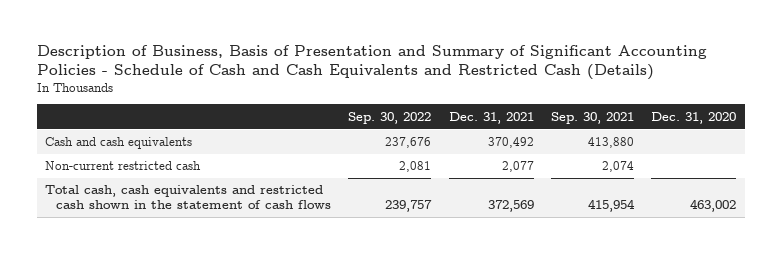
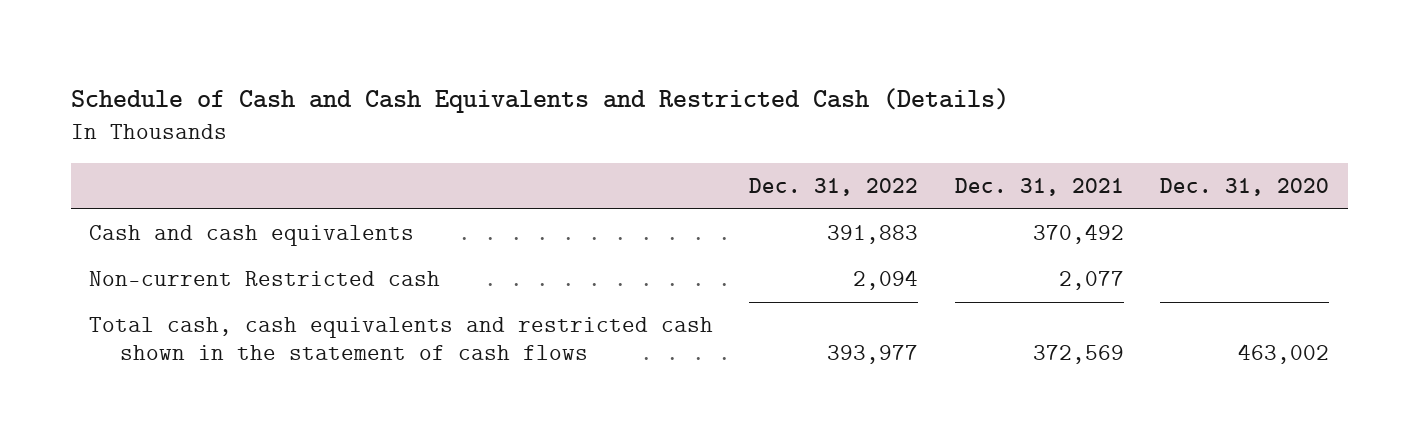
[36,45,707,81] Description of Business, Basis of Presentation and Summary of Significant Accounting Policies - Schedule of Cash and Cash Equivalents and Restricted Cash (Details) -> [70,88,1009,114] Schedule of Cash and Cash Equivalents and Restricted Cash (Details)
[348,111,432,124] Sep. 30, 2022 -> none
[550,111,634,124] Sep. 30, 2021 -> none
none -> [749,178,919,197] Dec. 31, 2022
[45,161,202,171] Non-current restricted cash -> [88,271,440,287] Non-current Restricted cash

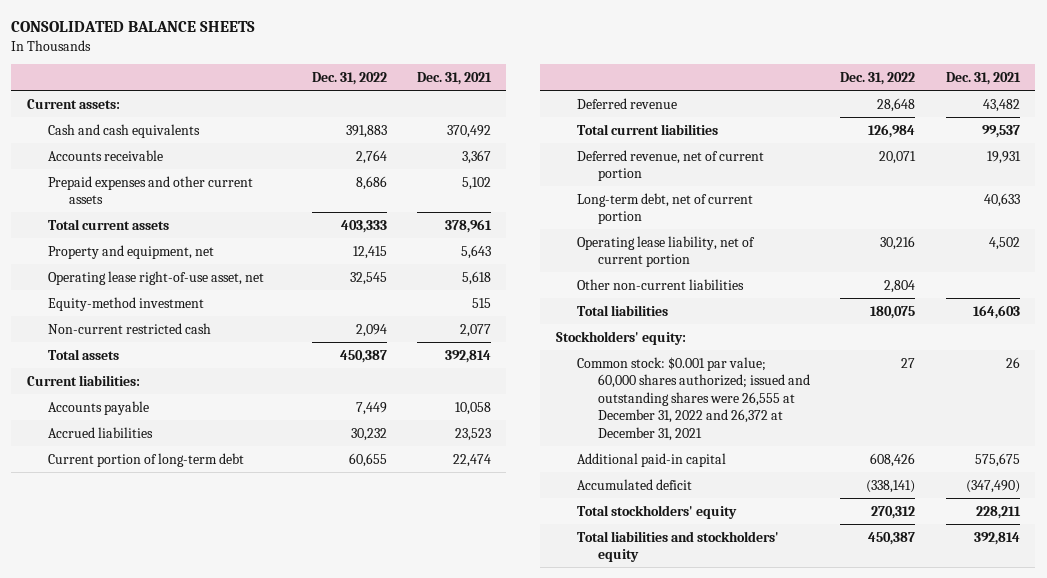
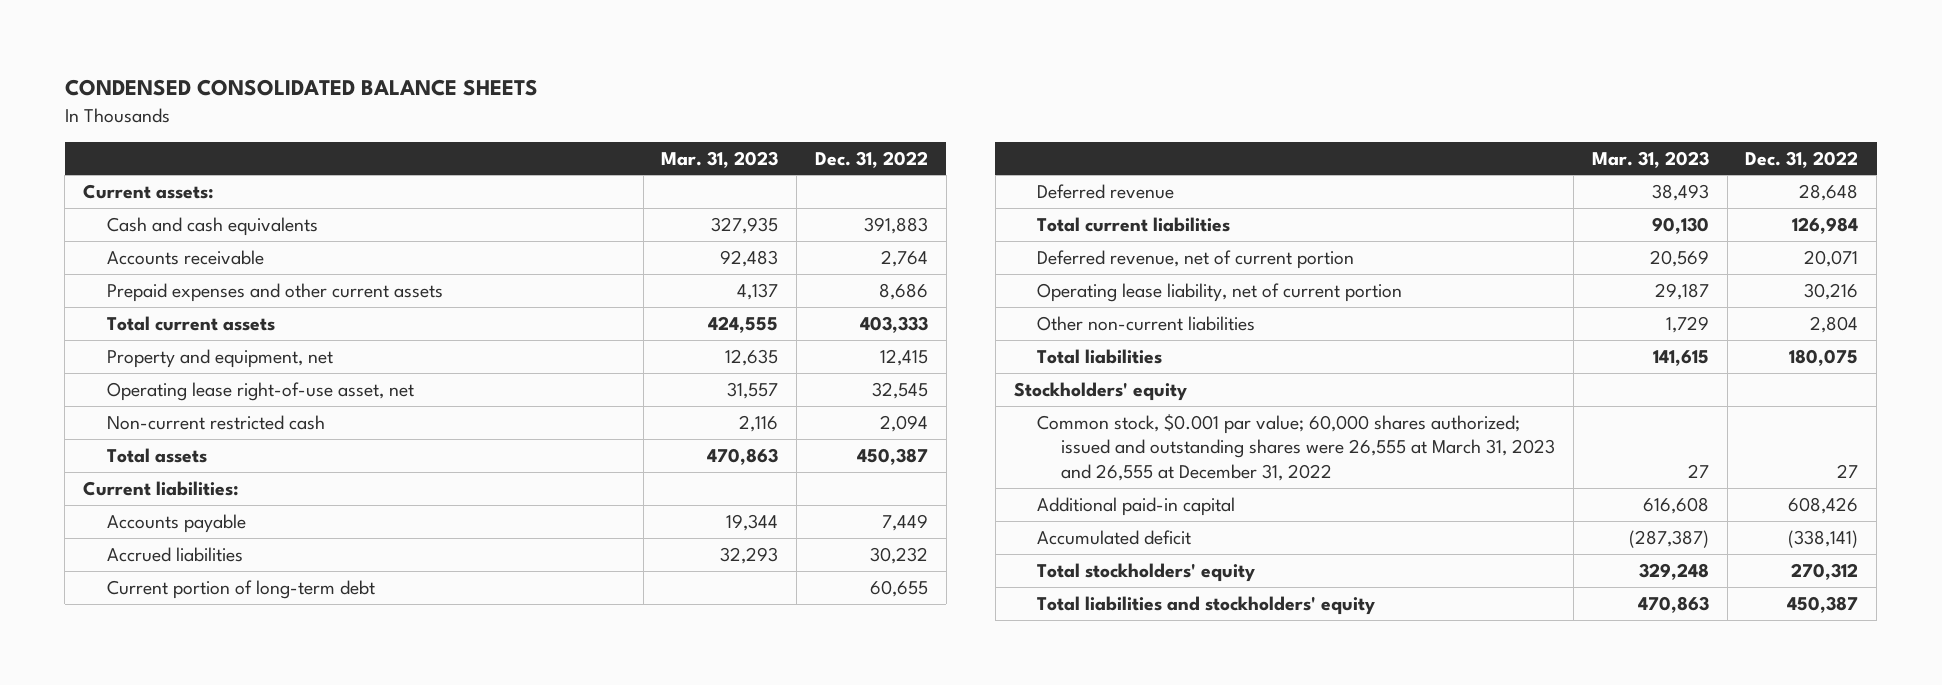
[11,21,256,33] CONSOLIDATED BALANCE SHEETS -> [64,79,538,97] CONDENSED CONSOLIDATED BALANCE SHEETS
[417,71,493,85] Dec. 31, 2021 -> none
none -> [661,150,779,168] Mar. 31, 2023
[47,296,204,311] Equity-method investment -> none
[576,192,753,225] Long-term debt, net of current portion -> none
[555,330,686,345] Stockholders' equity: -> [1013,381,1187,401] Stockholders' equity
[576,356,810,441] Common stock: $0.001 par value; 60,000 shares authorized; issued and outstanding shares were 26,555 at December 31, 2022 and 26,372 at December 31, 2021 -> [1037,413,1556,482] Common stock, $0.001 par value; 60,000 shares authorized; issued and outstanding shares were 26,555 at March 31, 2023 and 26,555 at December 31, 2022

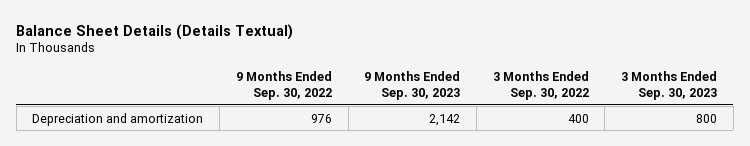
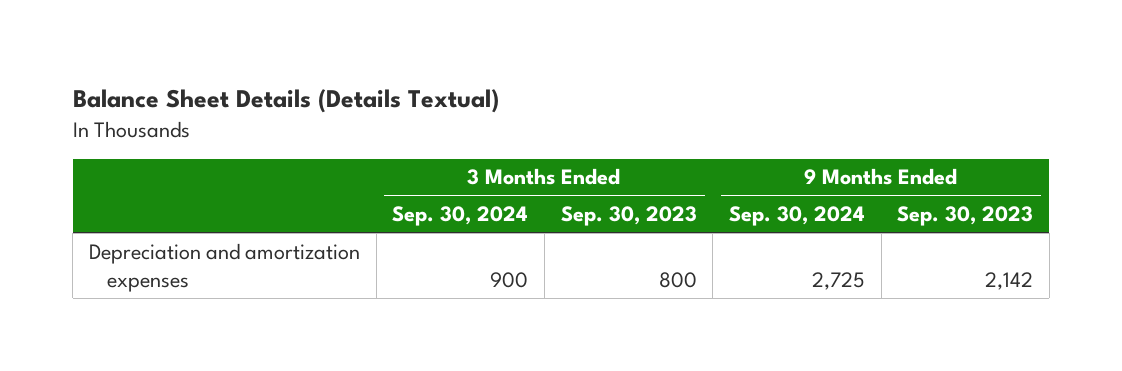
[235,71,332,100] 9 Months Ended Sep. 30, 2022 -> none
[492,71,589,100] 3 Months Ended Sep. 30, 2022 -> none
none -> [392,206,529,227] Sep. 30, 2024
none -> [728,206,865,227] Sep. 30, 2024
[32,112,204,126] Depreciation and amortization -> [88,242,360,293] Depreciation and amortization expenses

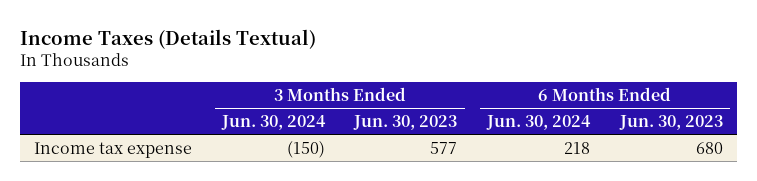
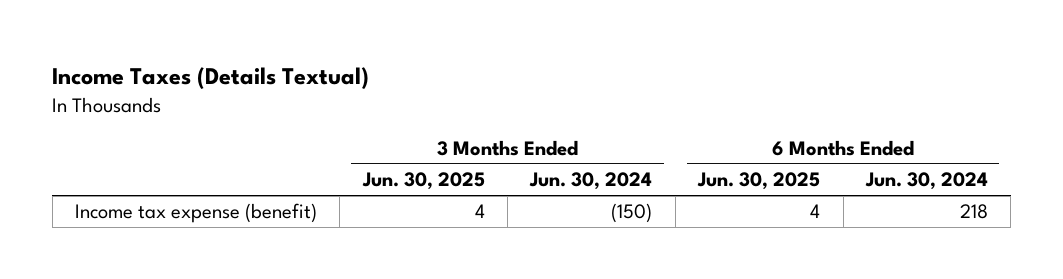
[353,115,458,131] Jun. 30, 2023 -> none
[618,115,723,131] Jun. 30, 2023 -> none
none -> [361,172,485,191] Jun. 30, 2025
none -> [697,172,821,191] Jun. 30, 2025
[34,141,193,158] Income tax expense -> [75,203,318,224] Income tax expense (benefit)

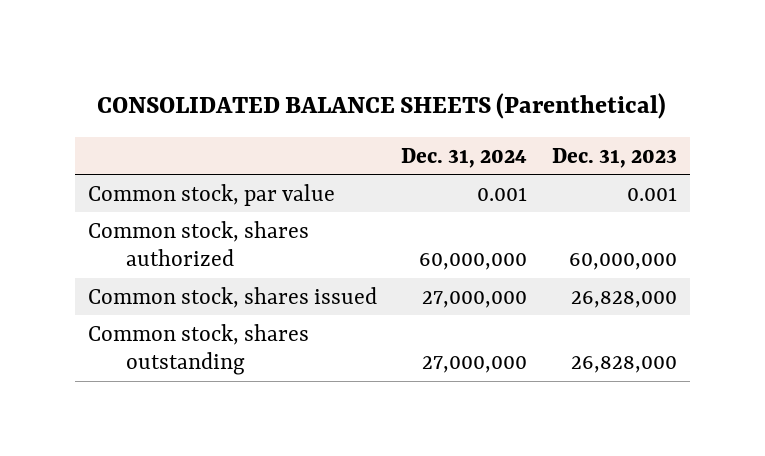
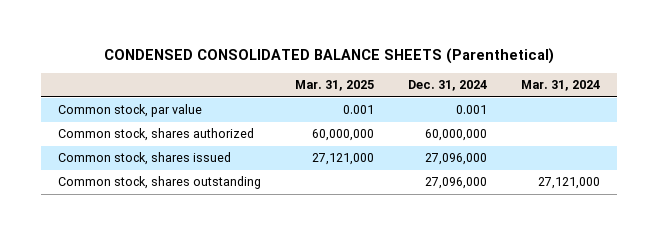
[97,92,667,119] CONSOLIDATED BALANCE SHEETS (Parenthetical) -> [103,48,554,65] CONDENSED CONSOLIDATED BALANCE SHEETS (Parenthetical)
[552,147,678,168] Dec. 31, 2023 -> none
none -> [294,80,374,92] Mar. 31, 2025
none -> [520,80,600,92] Mar. 31, 2024
[422,290,528,308] 27,000,000 -> [424,153,487,166] 27,096,000
[422,356,528,374] 27,000,000 -> [424,177,487,190] 27,096,000

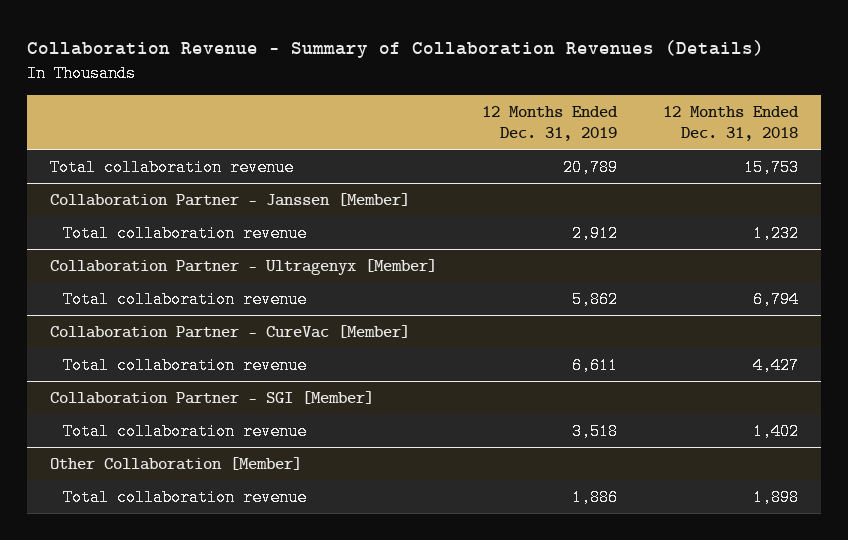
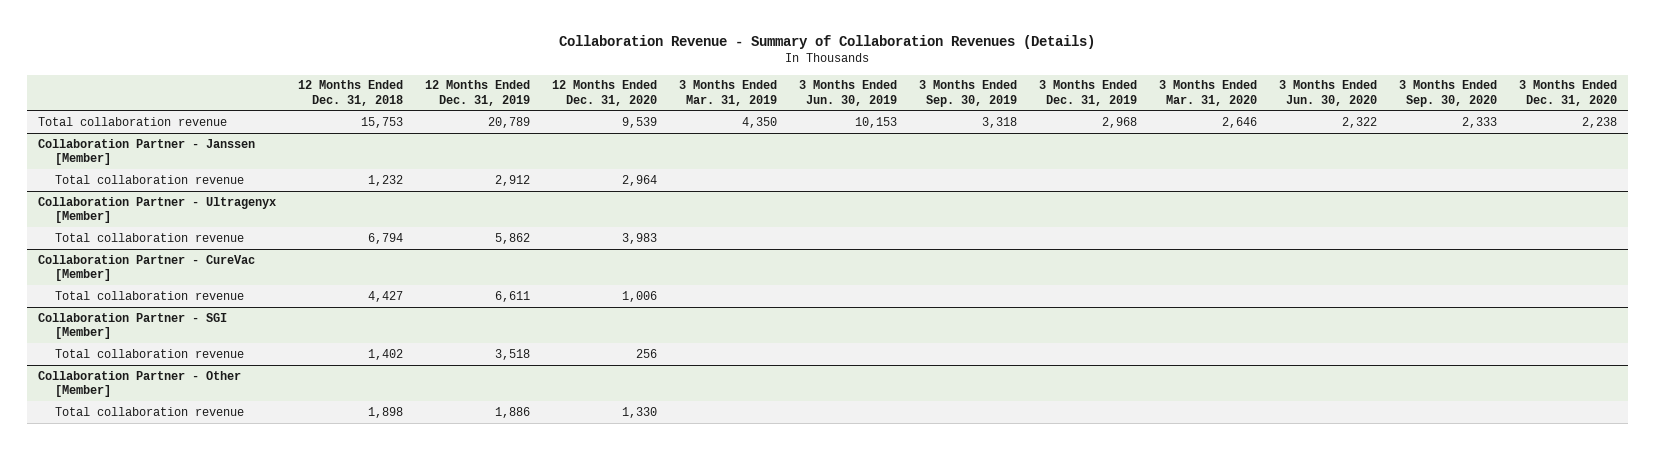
none -> [551,80,657,106] 12 Months Ended Dec. 31, 2020
none -> [678,80,777,106] 3 Months Ended Mar. 31, 2019
none -> [798,80,897,106] 3 Months Ended Jun. 30, 2019
none -> [918,80,1017,107] 3 Months Ended Sep. 30, 2019
none -> [1038,80,1137,106] 3 Months Ended Dec. 31, 2019
none -> [1158,80,1257,106] 3 Months Ended Mar. 31, 2020
none -> [1278,80,1377,106] 3 Months Ended Jun. 30, 2020
none -> [1398,80,1497,107] 3 Months Ended Sep. 30, 2020
none -> [1518,80,1617,106] 3 Months Ended Dec. 31, 2020
[49,457,302,471] Other Collaboration [Member] -> [37,370,241,398] Collaboration Partner - Other [Member]

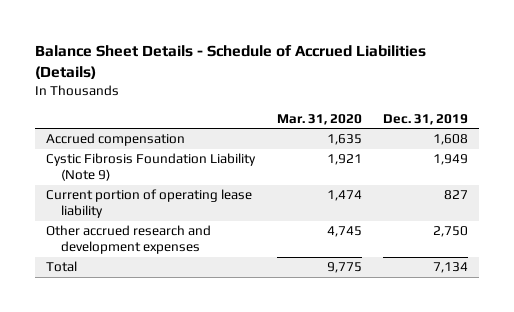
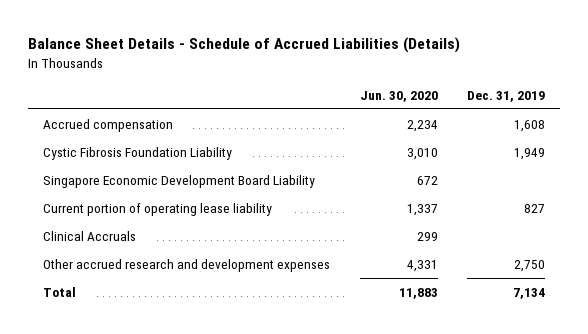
[276,113,362,125] Mar. 31, 2020 -> none
none -> [359,90,438,102] Jun. 30, 2020
[45,153,256,181] Cystic Fibrosis Foundation Liability (Note 9) -> [42,146,232,160] Cystic Fibrosis Foundation Liability
none -> [42,174,315,188] Singapore Economic Development Board Liability
none -> [42,230,136,241] Clinical Accruals

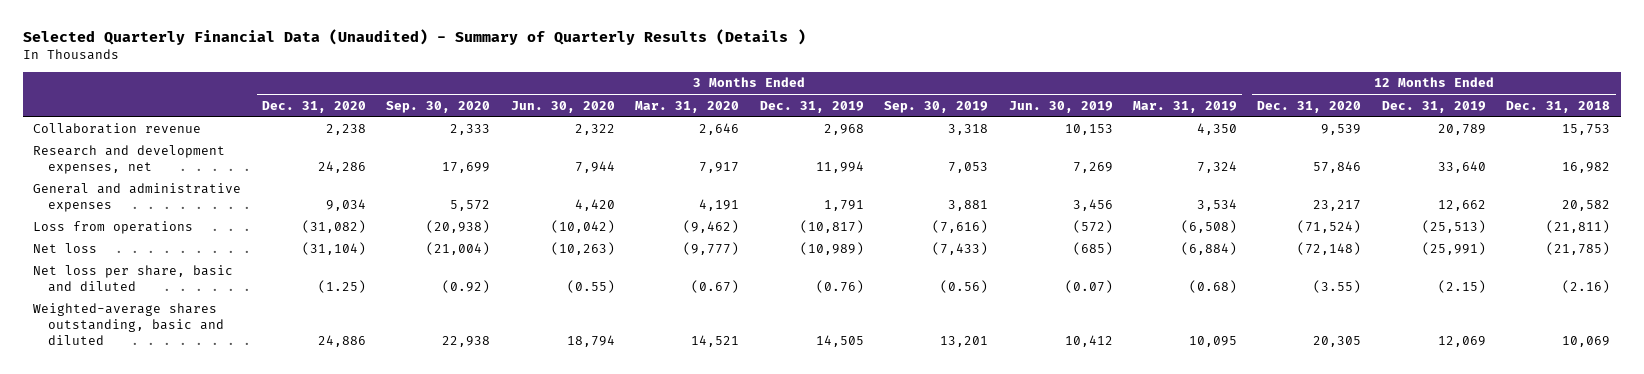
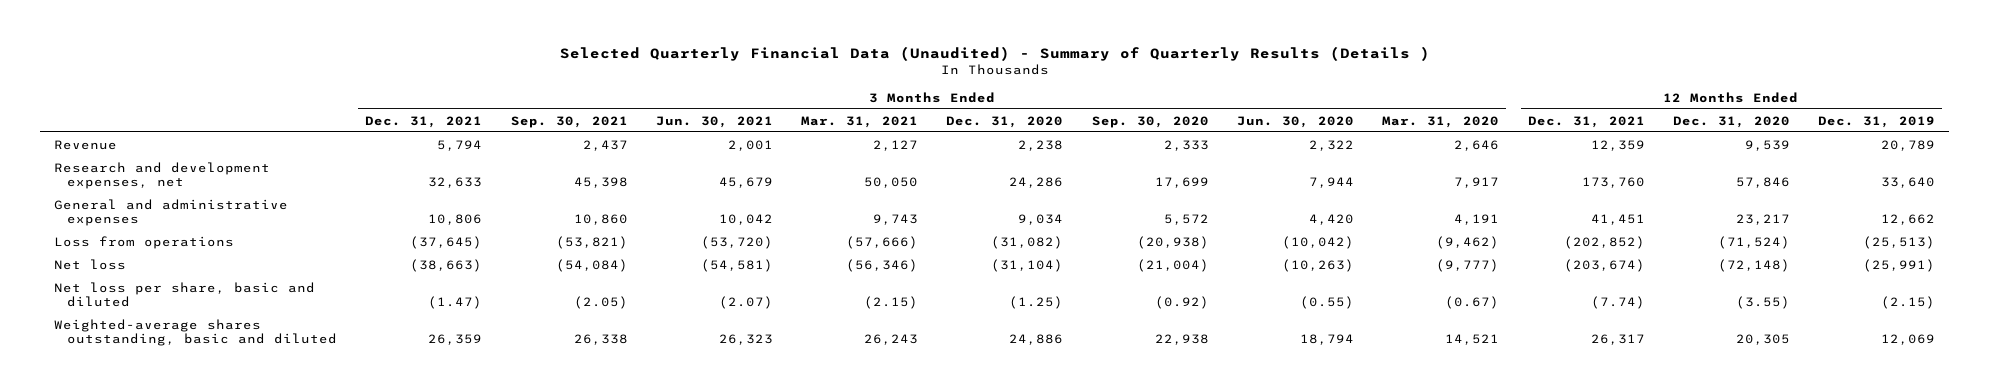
[759,100,864,113] Dec. 31, 2019 -> none
[884,100,989,113] Sep. 30, 2019 -> none
[1008,100,1113,113] Jun. 30, 2019 -> none
[1132,100,1237,113] Mar. 31, 2019 -> none
[1506,100,1611,113] Dec. 31, 2018 -> none
none -> [365,115,483,128] Dec. 31, 2021
none -> [510,115,628,128] Sep. 30, 2021
none -> [655,115,773,128] Jun. 30, 2021
none -> [801,115,919,128] Mar. 31, 2021
none -> [1527,115,1645,128] Dec. 31, 2021
[33,122,202,134] Collaboration revenue -> [54,139,118,150] Revenue

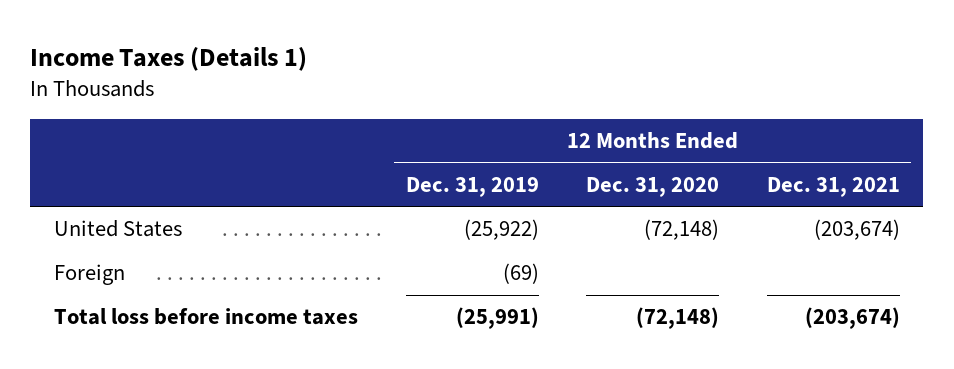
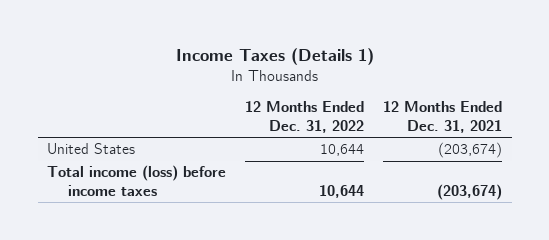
[405,176,539,197] Dec. 31, 2019 -> none
[586,176,720,197] Dec. 31, 2020 -> none
none -> [245,101,365,134] 12 Months Ended Dec. 31, 2022
[54,264,126,286] Foreign -> none
[54,308,359,326] Total loss before income taxes -> [47,165,227,197] Total income (loss) before income taxes

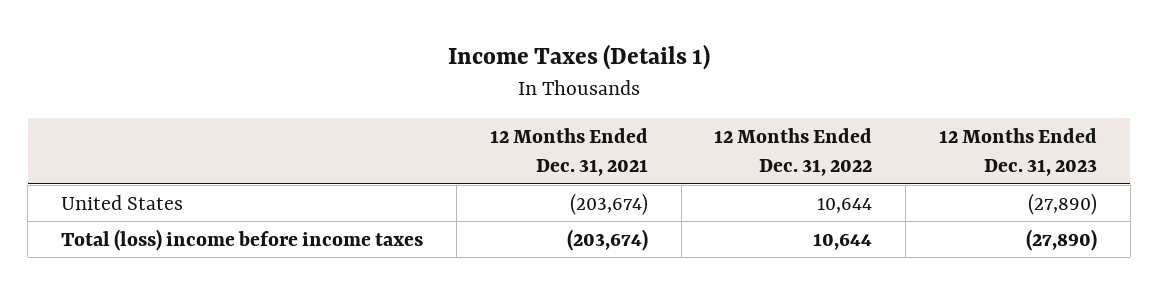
none -> [939,127,1098,177] 12 Months Ended Dec. 31, 2023
[47,165,227,197] Total income (loss) before income taxes -> [60,228,423,251] Total (loss) income before income taxes

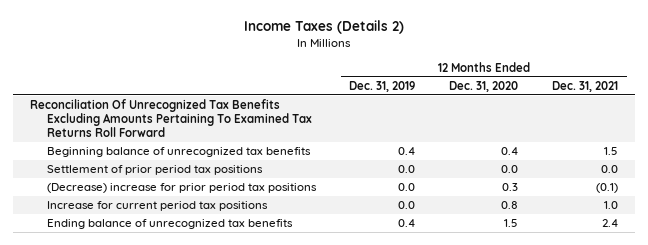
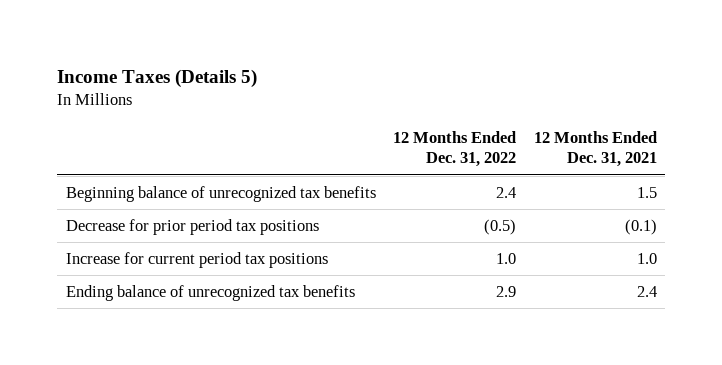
[243,19,404,34] Income Taxes (Details 2) -> [57,68,258,88] Income Taxes (Details 5)
[349,80,416,92] Dec. 31, 2019 -> none
[449,80,519,92] Dec. 31, 2020 -> none
none -> [393,131,517,168] 12 Months Ended Dec. 31, 2022
[29,99,312,138] Reconciliation Of Unrecognized Tax Benefits Excluding Amounts Pertaining To Examined Tax Returns Roll Forward -> none
[46,165,263,176] Settlement of prior period tax positions -> none
[46,183,317,194] (Decrease) increase for prior period tax positions -> [65,218,319,235] Decrease for prior period tax positions

